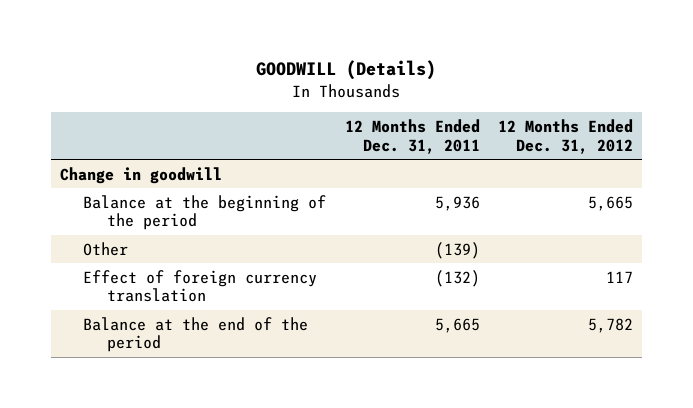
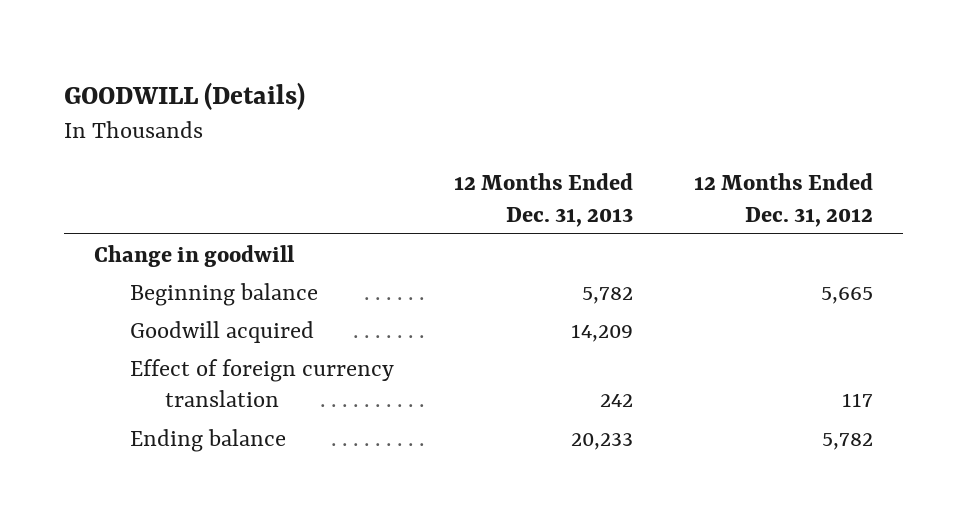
[344,119,480,154] 12 Months Ended Dec. 31, 2011 -> none
none -> [454,173,634,227] 12 Months Ended Dec. 31, 2013
[83,241,129,256] Other -> none
[83,194,327,231] Balance at the beginning of the period -> [129,282,318,306] Beginning balance
none -> [129,320,314,343] Goodwill acquired
[83,316,309,353] Balance at the end of the period -> [129,428,286,452] Ending balance

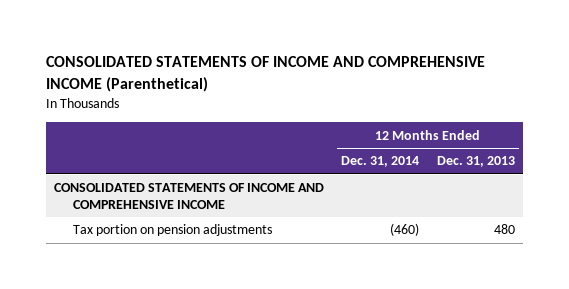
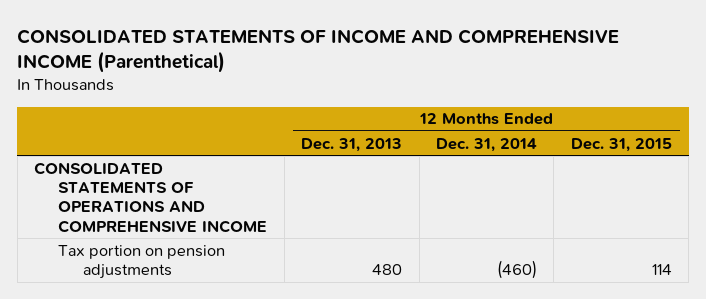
none -> [570,137,672,152] Dec. 31, 2015
[54,183,325,209] CONSOLIDATED STATEMENTS OF INCOME AND COMPREHENSIVE INCOME -> [34,161,268,233] CONSOLIDATED STATEMENTS OF OPERATIONS AND COMPREHENSIVE INCOME

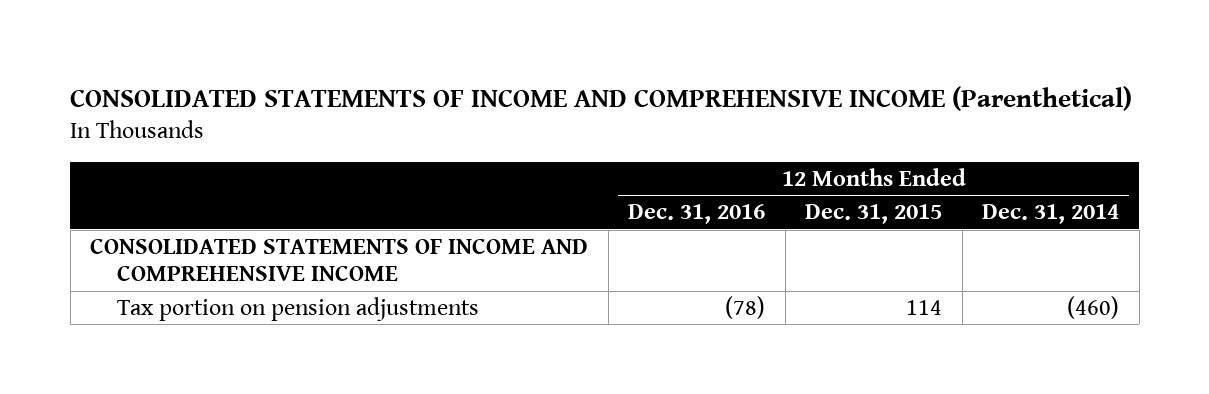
[301,137,403,152] Dec. 31, 2013 -> none
none -> [628,204,766,225] Dec. 31, 2016
[34,161,268,233] CONSOLIDATED STATEMENTS OF OPERATIONS AND COMPREHENSIVE INCOME -> [90,239,589,282] CONSOLIDATED STATEMENTS OF INCOME AND COMPREHENSIVE INCOME

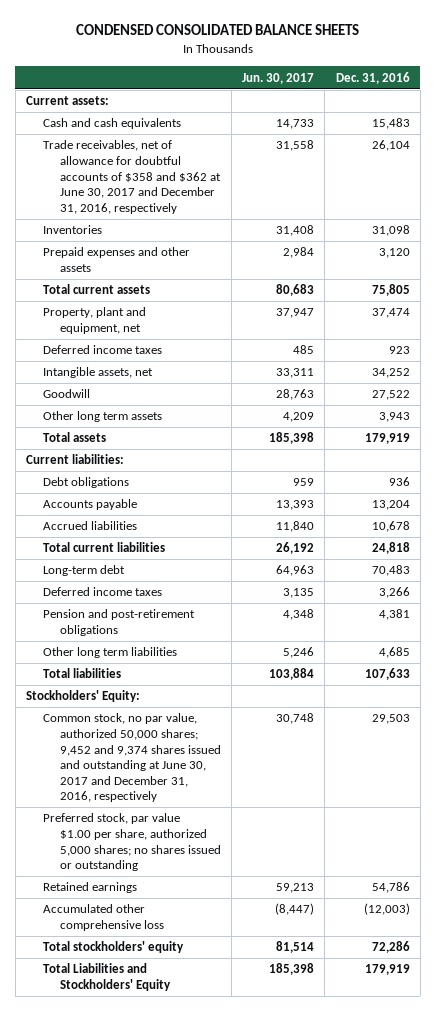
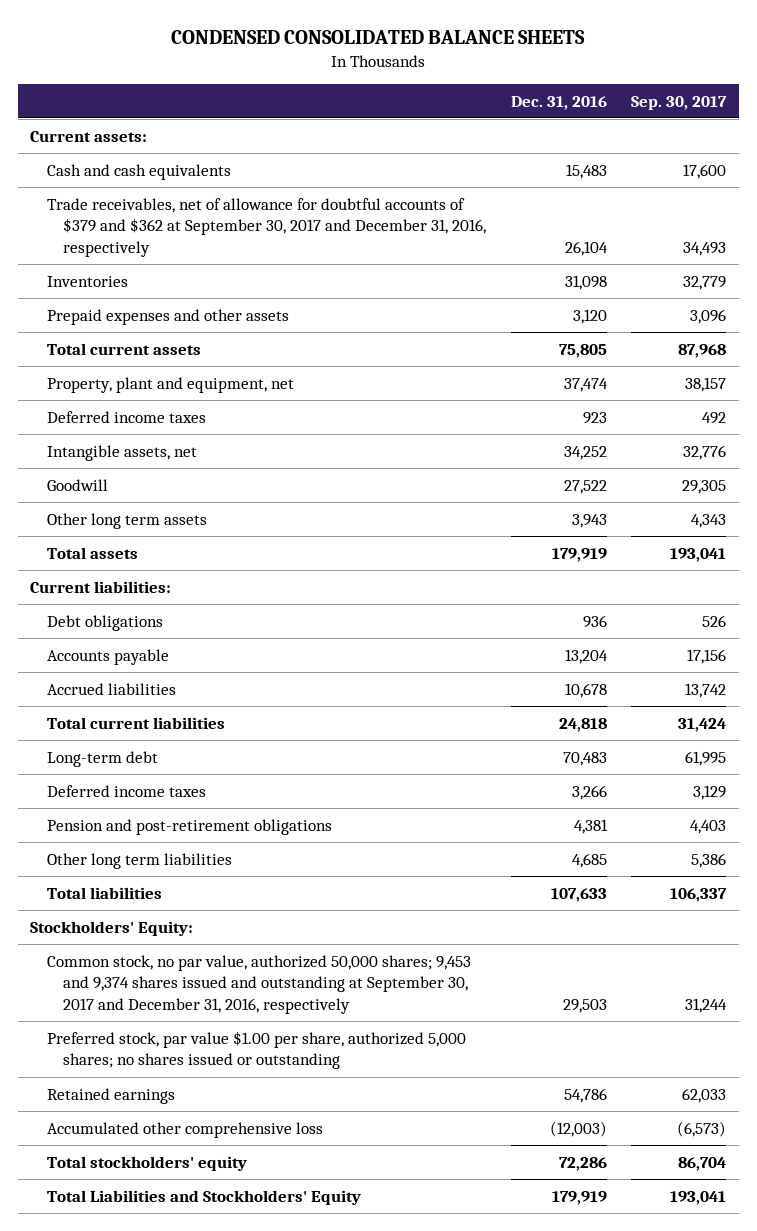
[242,72,315,84] Jun. 30, 2017 -> none
none -> [631,95,728,110] Sep. 30, 2017
[42,140,221,214] Trade receivables, net of allowance for doubtful accounts of $358 and $362 at June 30, 2017 and December 31, 2016, respectively -> [46,197,486,258] Trade receivables, net of allowance for doubtful accounts of $379 and $362 at September 30, 2017 and December 31, 2016, respectively
[42,713,221,803] Common stock, no par value, authorized 50,000 shares; 9,452 and 9,374 shares issued and outstanding at June 30, 2017 and December 31, 2016, respectively -> [46,954,471,1015] Common stock, no par value, authorized 50,000 shares; 9,453 and 9,374 shares issued and outstanding at September 30, 2017 and December 31, 2016, respectively

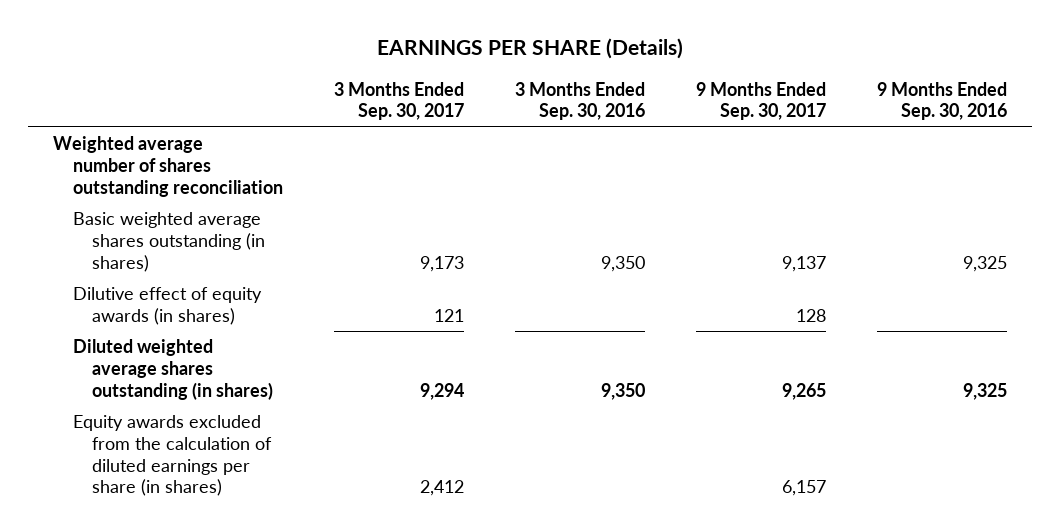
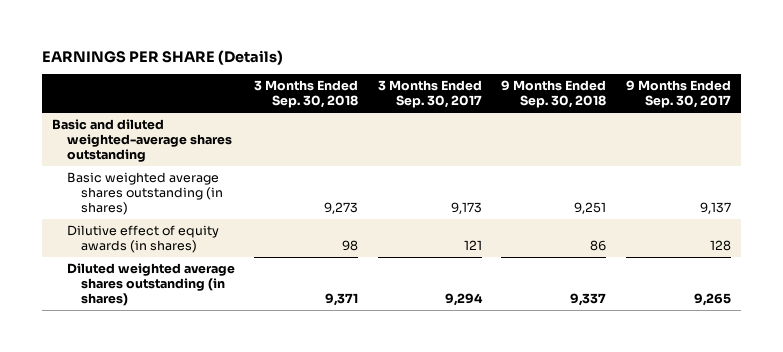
[514,81,645,121] 3 Months Ended Sep. 30, 2016 -> none
[876,81,1007,121] 9 Months Ended Sep. 30, 2016 -> none
none -> [254,80,359,109] 3 Months Ended Sep. 30, 2018
none -> [501,80,607,109] 9 Months Ended Sep. 30, 2018
[53,136,283,197] Weighted average number of shares outstanding reconciliation -> [52,119,232,163] Basic and diluted weighted-average shares outstanding
[72,415,273,497] Equity awards excluded from the calculation of diluted earnings per share (in shares) -> none

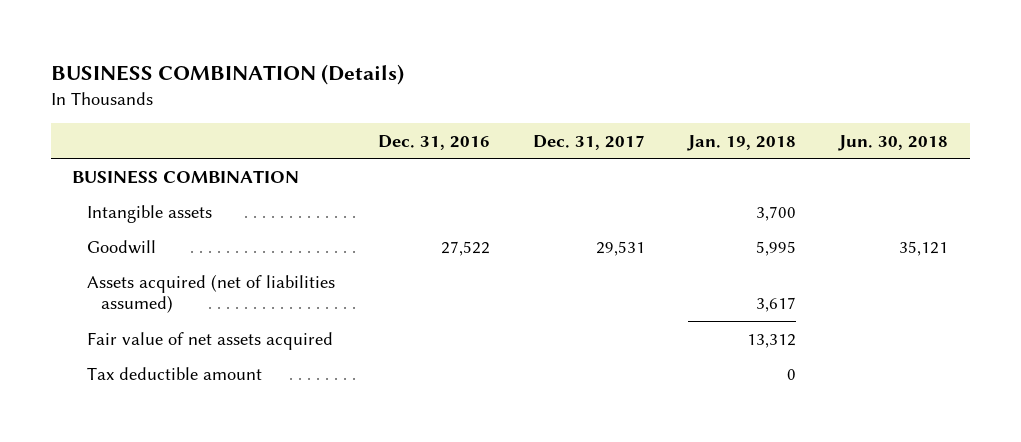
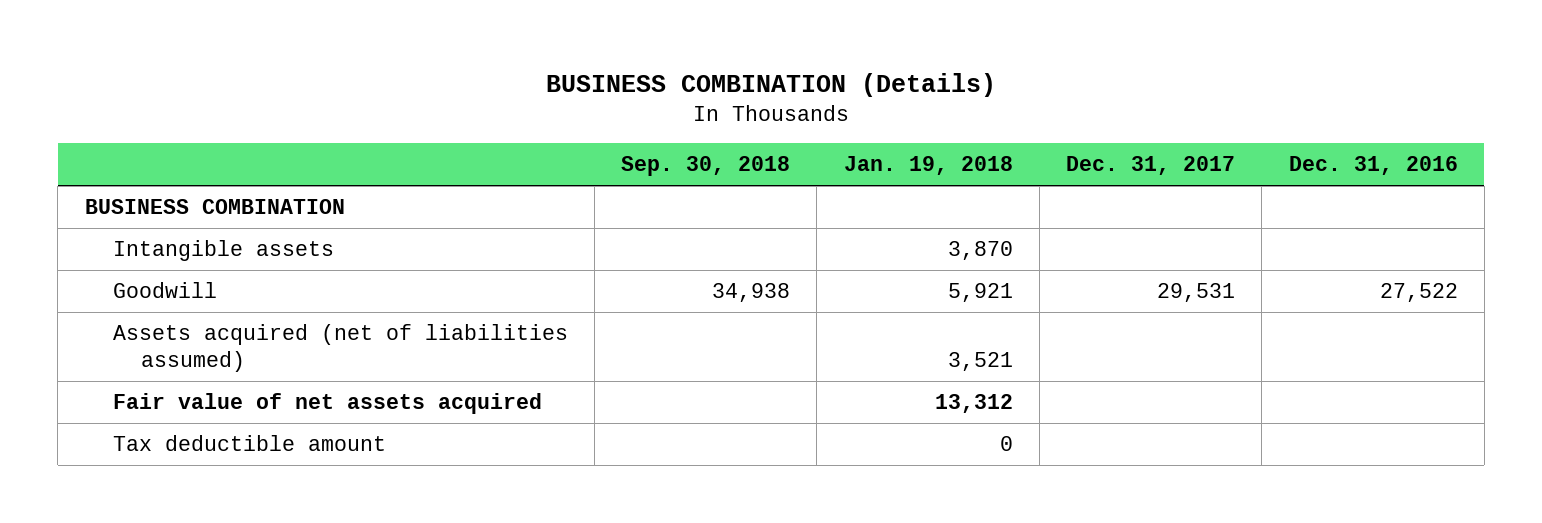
[838,134,949,151] Jun. 30, 2018 -> none
none -> [621,156,791,177] Sep. 30, 2018
[756,205,797,221] 3,700 -> [947,241,1013,261] 3,870
[756,240,797,256] 5,995 -> [947,283,1013,303] 5,921
[756,296,797,312] 3,617 -> [947,351,1013,371] 3,521

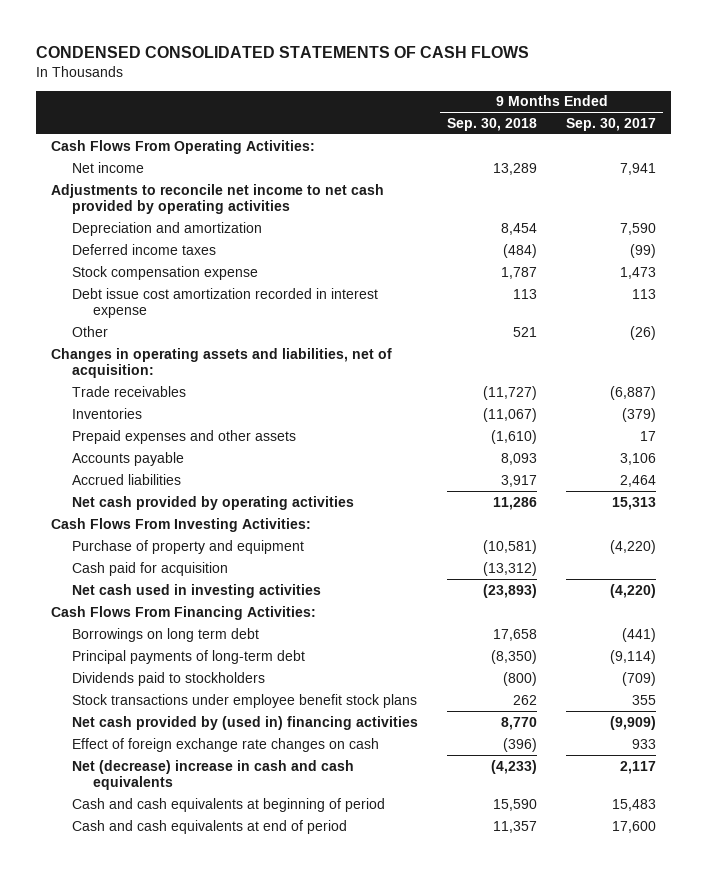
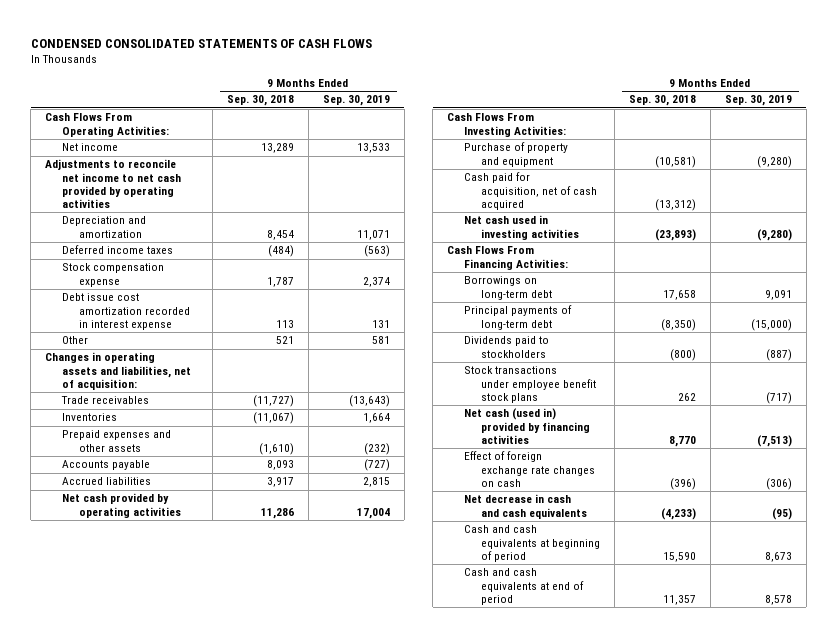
[566,117,657,131] Sep. 30, 2017 -> none
none -> [322,95,390,107] Sep. 30, 2019
[71,561,228,576] Cash paid for acquisition -> [463,172,597,210] Cash paid for acquisition, net of cash acquired
[71,627,259,642] Borrowings on long term debt -> [463,276,552,300] Borrowings on long-term debt
[71,715,418,730] Net cash provided by (used in) financing activities -> [463,408,590,444] Net cash (used in) provided by financing activities
[71,759,354,791] Net (decrease) increase in cash and cash equivalents -> [463,494,587,519] Net decrease in cash and cash equivalents

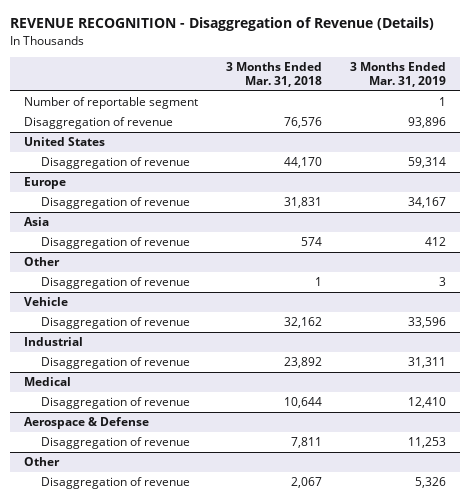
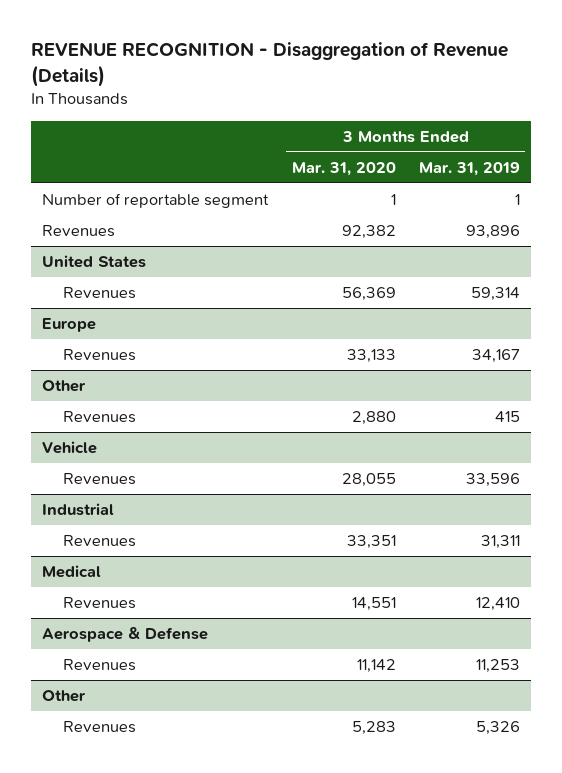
[225,61,322,87] 3 Months Ended Mar. 31, 2018 -> none
none -> [291,161,396,176] Mar. 31, 2020
[23,117,173,130] Disaggregation of revenue -> [42,225,116,238] Revenues
[40,157,190,170] Disaggregation of revenue -> [62,287,136,300] Revenues
[23,217,49,227] Asia -> none
[40,237,190,250] Disaggregation of revenue -> none
[40,197,190,210] Disaggregation of revenue -> [62,349,136,362] Revenues
[40,277,190,290] Disaggregation of revenue -> none
none -> [62,411,136,424] Revenues
[40,317,190,330] Disaggregation of revenue -> [62,473,136,486] Revenues
[40,357,190,370] Disaggregation of revenue -> [62,535,136,548] Revenues
[40,397,190,410] Disaggregation of revenue -> [62,597,136,610] Revenues
[40,437,190,450] Disaggregation of revenue -> [62,659,136,672] Revenues
[40,477,190,490] Disaggregation of revenue -> [62,721,136,734] Revenues

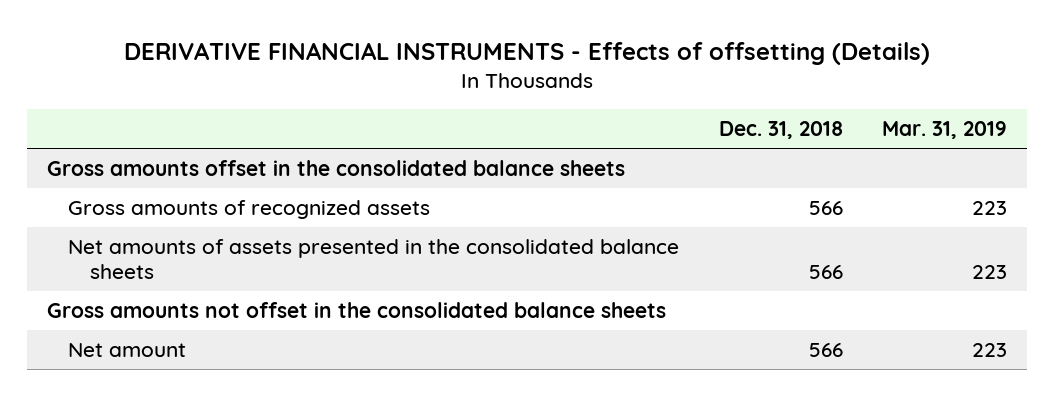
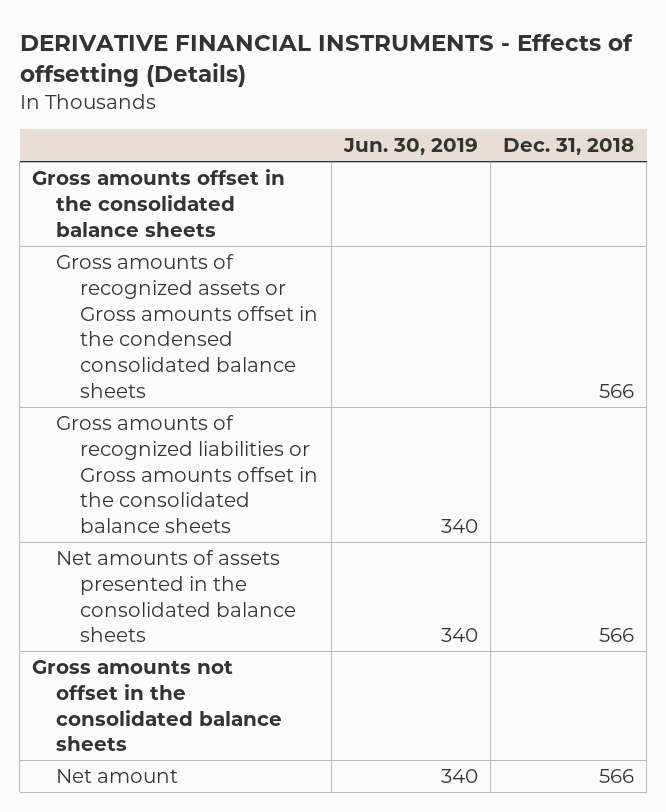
[882,121,1008,140] Mar. 31, 2019 -> none
none -> [342,138,478,156] Jun. 30, 2019
[68,199,431,219] Gross amounts of recognized assets -> [56,254,319,398] Gross amounts of recognized assets or Gross amounts offset in the condensed consolidated balance sheets
none -> [56,415,319,534] Gross amounts of recognized liabilities or Gross amounts offset in the consolidated balance sheets

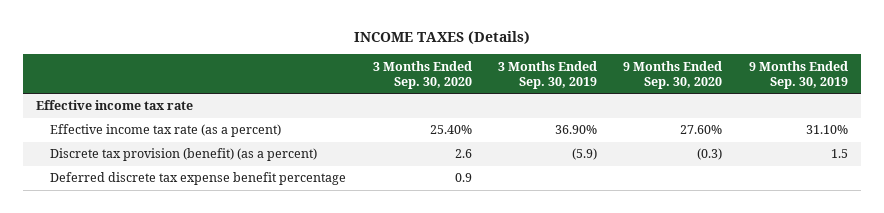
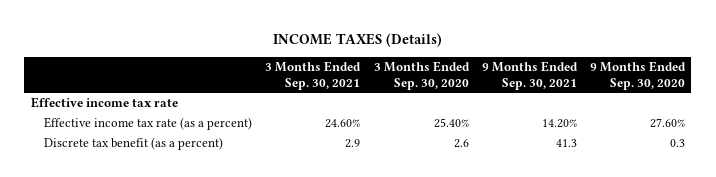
[498,60,598,89] 3 Months Ended Sep. 30, 2019 -> none
[748,60,848,89] 9 Months Ended Sep. 30, 2019 -> none
none -> [265,61,362,90] 3 Months Ended Sep. 30, 2021
none -> [481,61,578,90] 9 Months Ended Sep. 30, 2021
[50,172,347,186] Deferred discrete tax expense benefit percentage -> none
[50,148,318,162] Discrete tax provision (benefit) (as a percent) -> [44,137,224,151] Discrete tax benefit (as a percent)
[697,148,723,161] (0.3) -> [669,139,685,148] 0.3

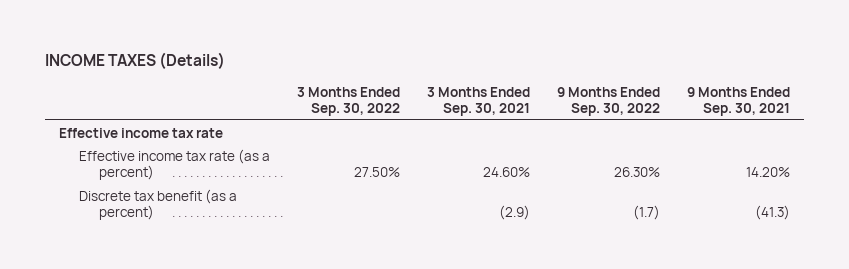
[373,61,470,90] 3 Months Ended Sep. 30, 2020 -> none
[589,61,686,90] 9 Months Ended Sep. 30, 2020 -> none
none -> [296,86,400,117] 3 Months Ended Sep. 30, 2022
none -> [557,86,661,117] 9 Months Ended Sep. 30, 2022
[345,139,361,149] 2.9 -> [498,205,530,221] (2.9)
[555,139,577,148] 41.3 -> [755,205,791,221] (41.3)

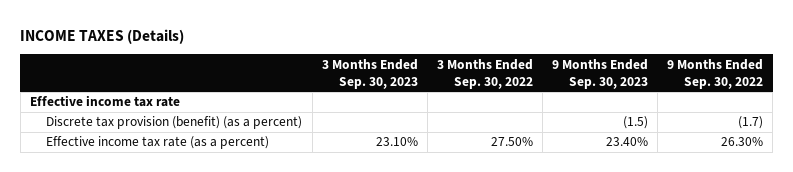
[426,86,530,117] 3 Months Ended Sep. 30, 2021 -> none
[687,86,791,117] 9 Months Ended Sep. 30, 2021 -> none
none -> [321,58,418,89] 3 Months Ended Sep. 30, 2023
none -> [552,58,649,89] 9 Months Ended Sep. 30, 2023
none -> [46,116,303,130] Discrete tax provision (benefit) (as a percent)
[78,188,237,221] Discrete tax benefit (as a percent) -> none

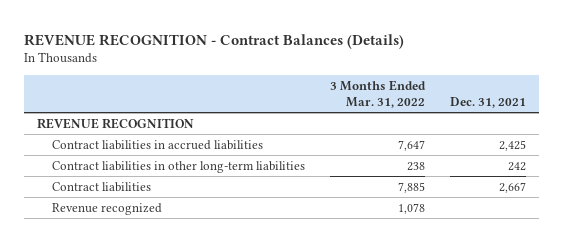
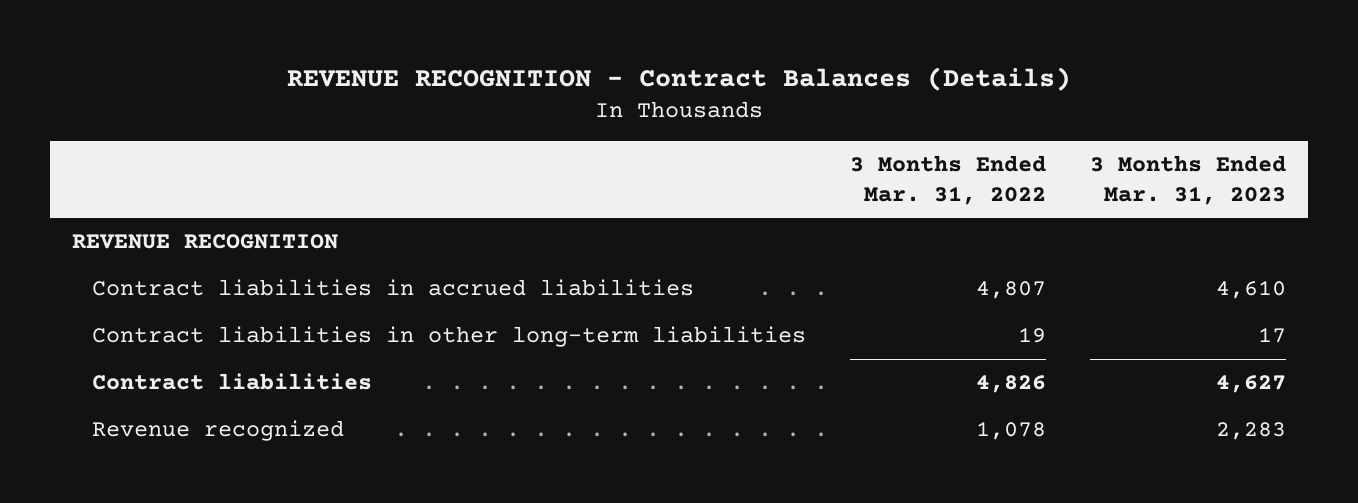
[449,96,526,108] Dec. 31, 2021 -> none
none -> [1089,154,1286,205] 3 Months Ended Mar. 31, 2023
[397,139,425,151] 7,647 -> [975,281,1046,300] 4,807
[406,161,425,171] 238 -> [1017,327,1046,344] 19
[397,181,425,193] 7,885 -> [975,375,1046,394] 4,826

